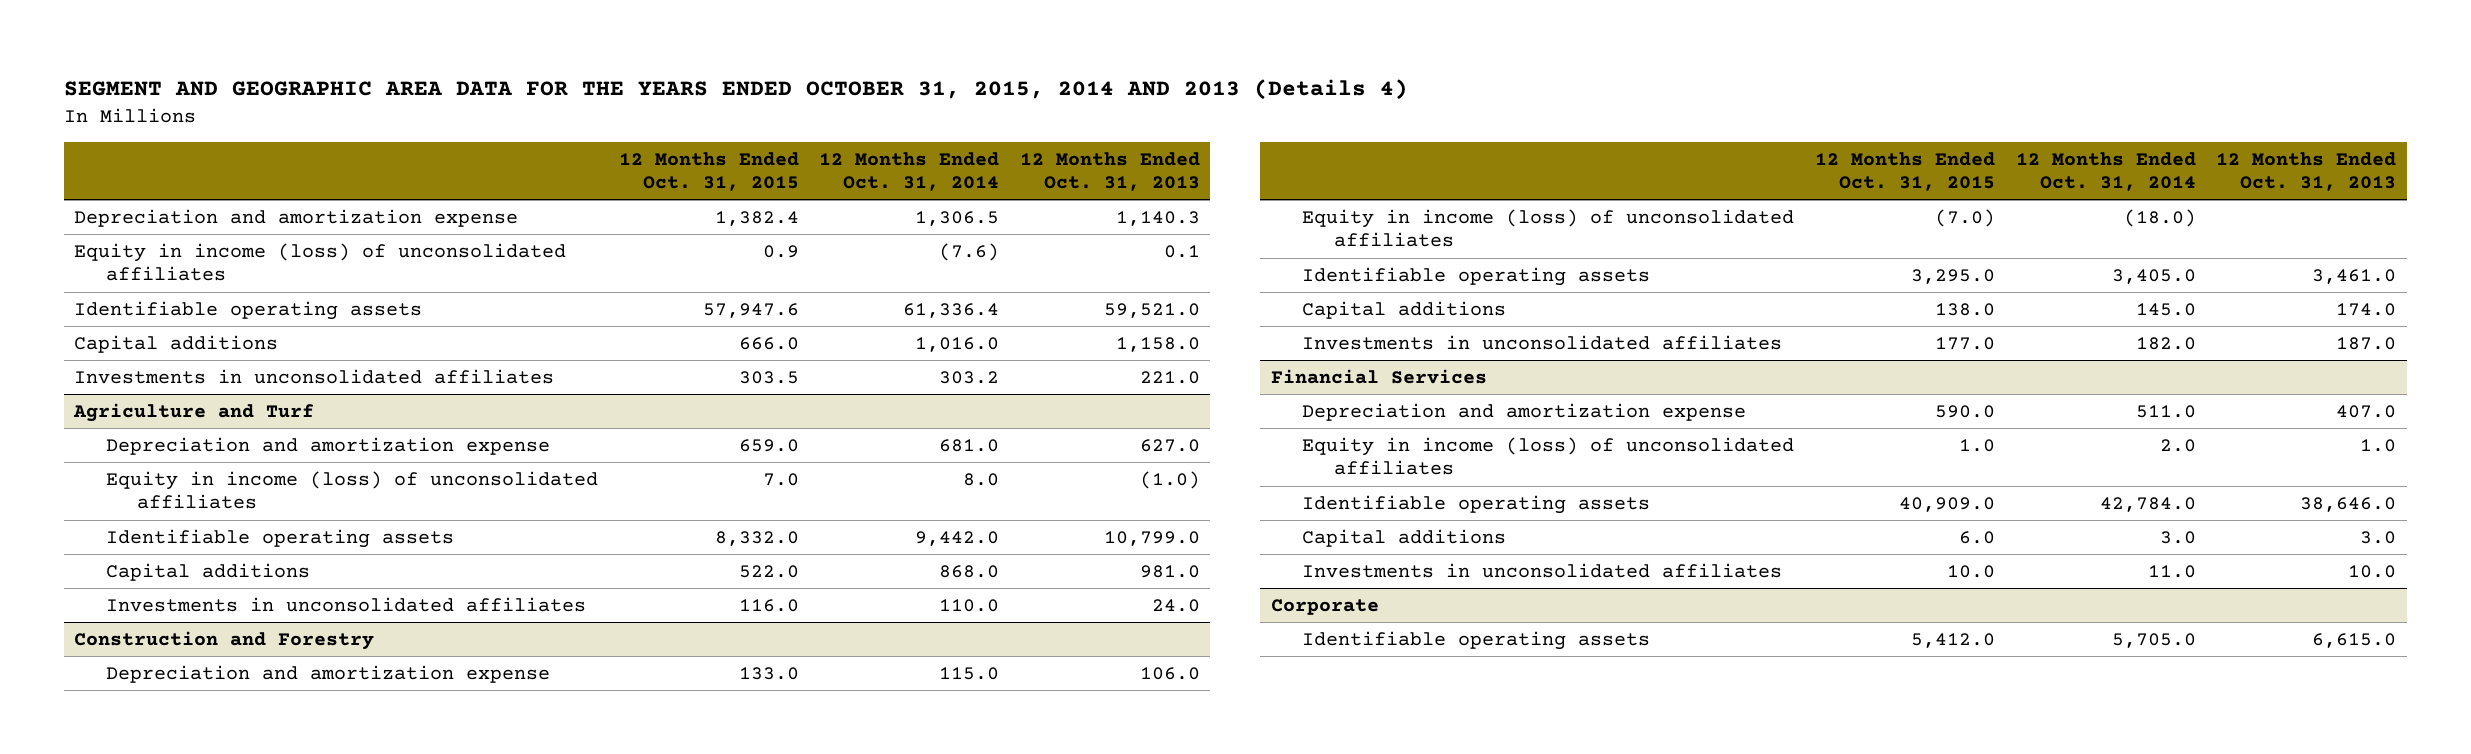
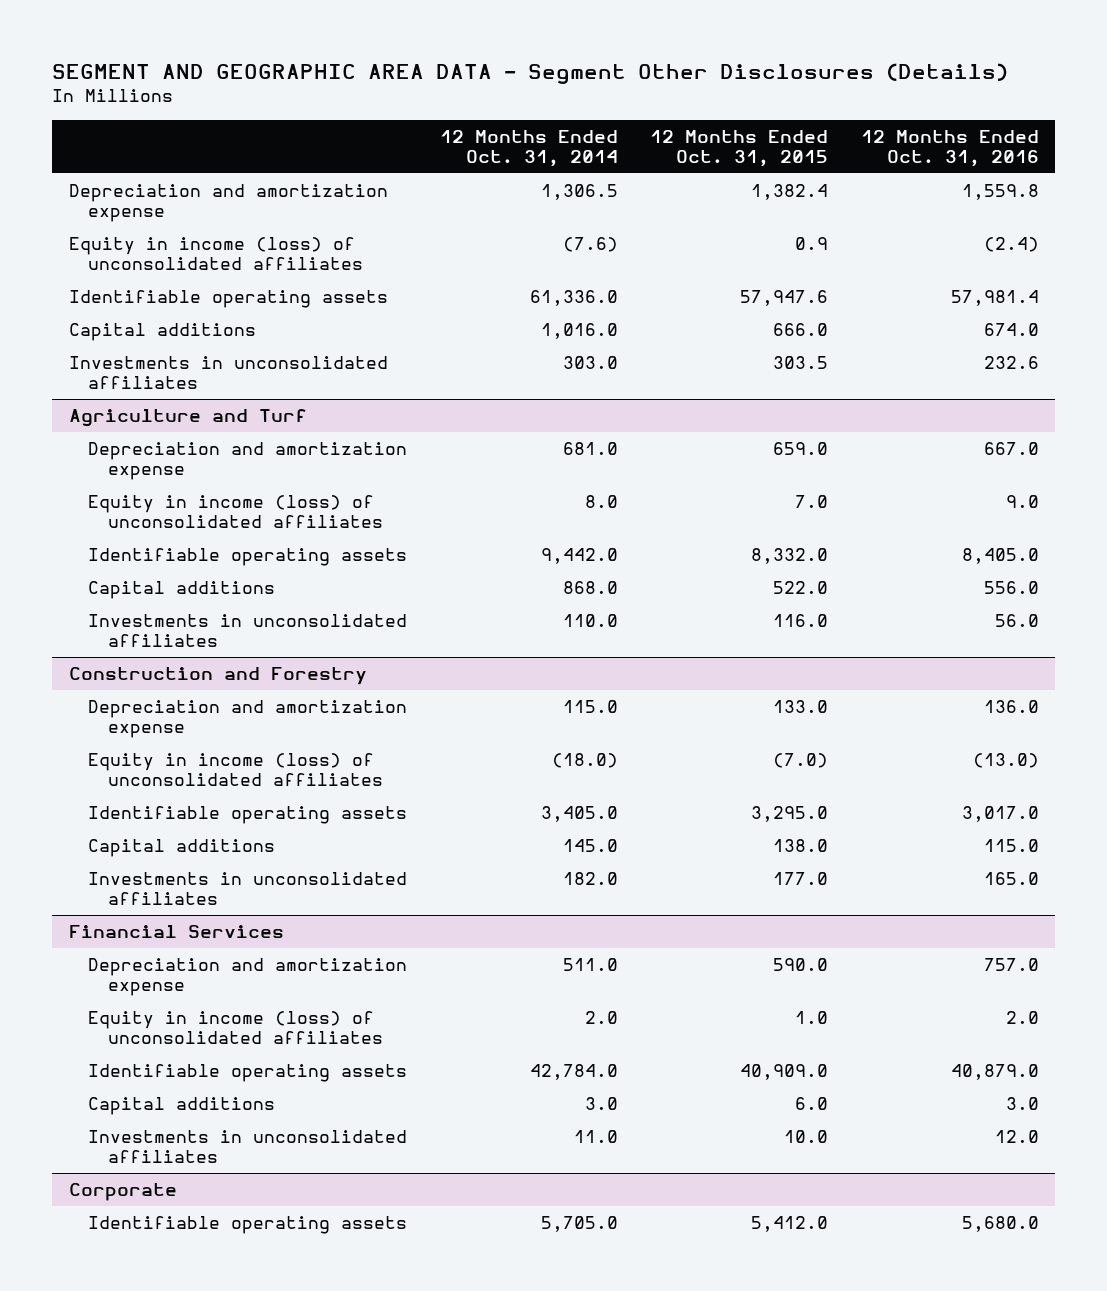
[63,78,1408,100] SEGMENT AND GEOGRAPHIC AREA DATA FOR THE YEARS ENDED OCTOBER 31, 2015, 2014 AND 2013 (Details 4) -> [52,63,1009,85] SEGMENT AND GEOGRAPHIC AREA DATA - Segment Other Disclosures (Details)
[1020,151,1201,192] 12 Months Ended Oct. 31, 2013 -> none
none -> [860,129,1039,167] 12 Months Ended Oct. 31, 2016
[903,302,1000,318] 61,336.4 -> [529,290,618,307] 61,336.0
[939,370,1000,384] 303.2 -> [562,356,618,370] 303.0

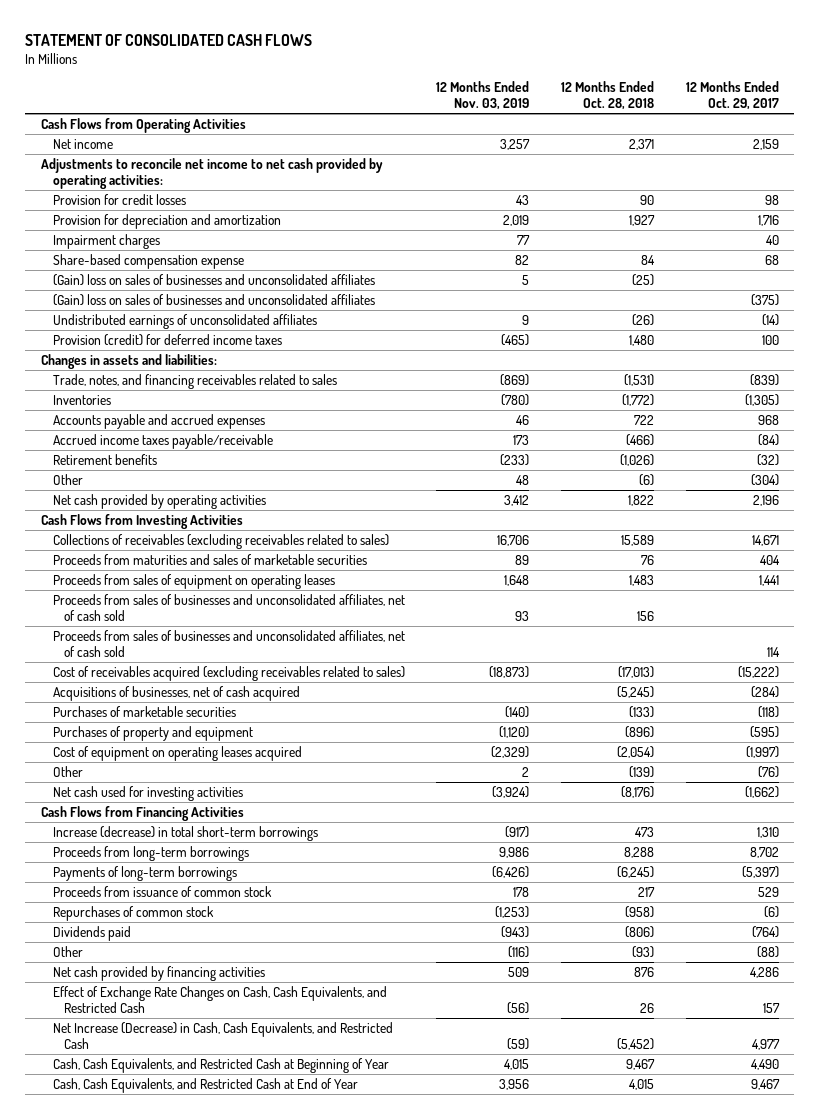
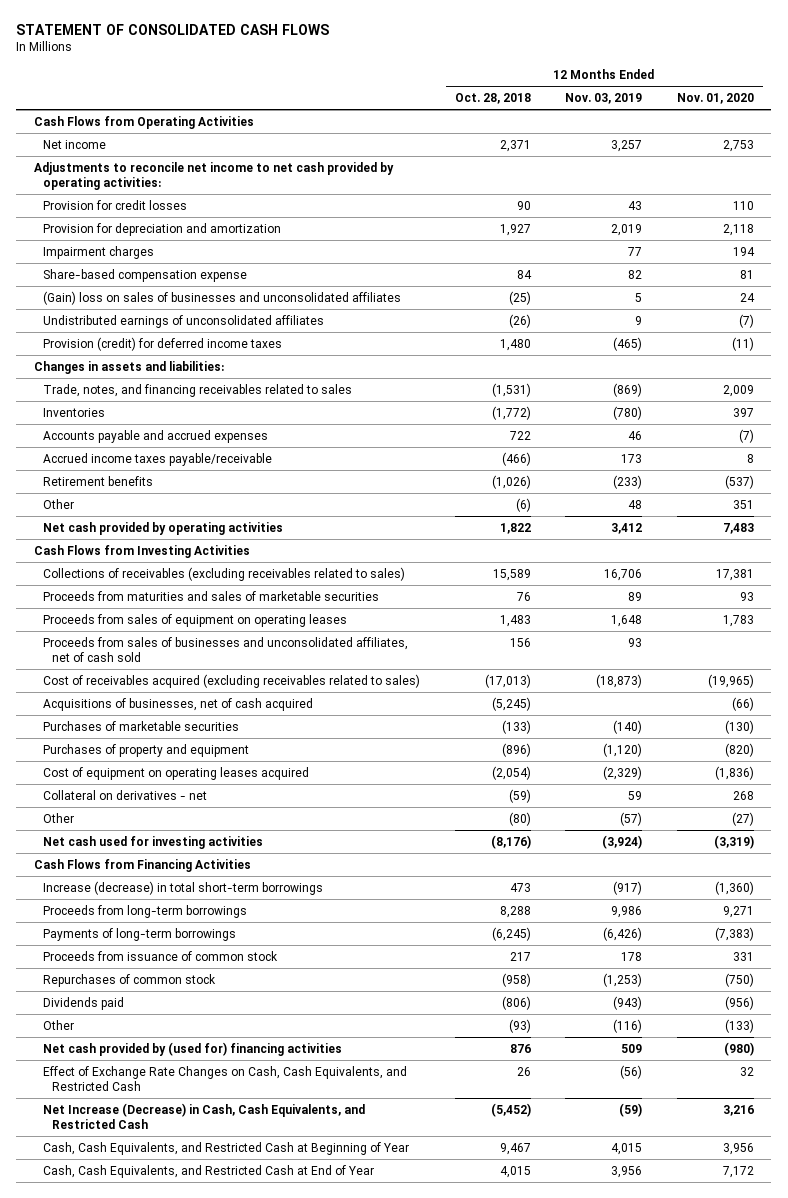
[685,80,779,111] 12 Months Ended Oct. 29, 2017 -> none
none -> [676,92,754,104] Nov. 01, 2020
[52,293,375,306] (Gain) loss on sales of businesses and unconsolidated affiliates -> none
[52,629,405,658] Proceeds from sales of businesses and unconsolidated affiliates, net of cash sold -> none
none -> [42,789,207,800] Collateral on derivatives - net
[522,766,530,777] 2 -> [620,811,643,826] (57)
[628,765,654,778] (139) -> [508,811,531,826] (80)
[52,965,265,981] Net cash provided by financing activities -> [42,1041,342,1056] Net cash provided by (used for) financing activities

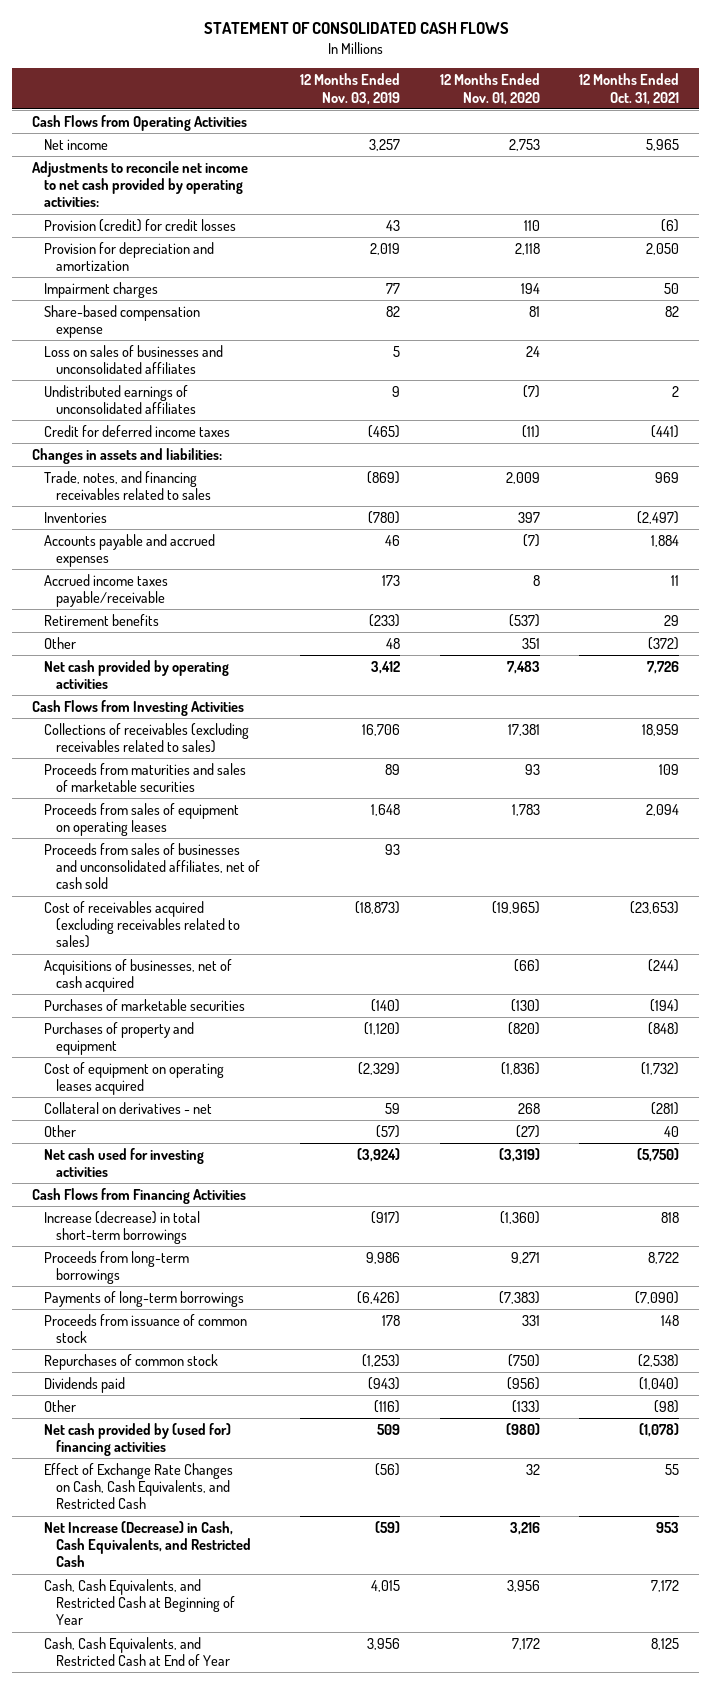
[454,92,531,104] Oct. 28, 2018 -> none
none -> [579,73,680,105] 12 Months Ended Oct. 31, 2021
[42,199,187,210] Provision for credit losses -> [43,218,236,232] Provision (credit) for credit losses
[42,290,401,305] (Gain) loss on sales of businesses and unconsolidated affiliates -> [43,344,223,375] Loss on sales of businesses and unconsolidated affiliates
[42,336,282,351] Provision (credit) for deferred income taxes -> [43,424,230,437] Credit for deferred income taxes

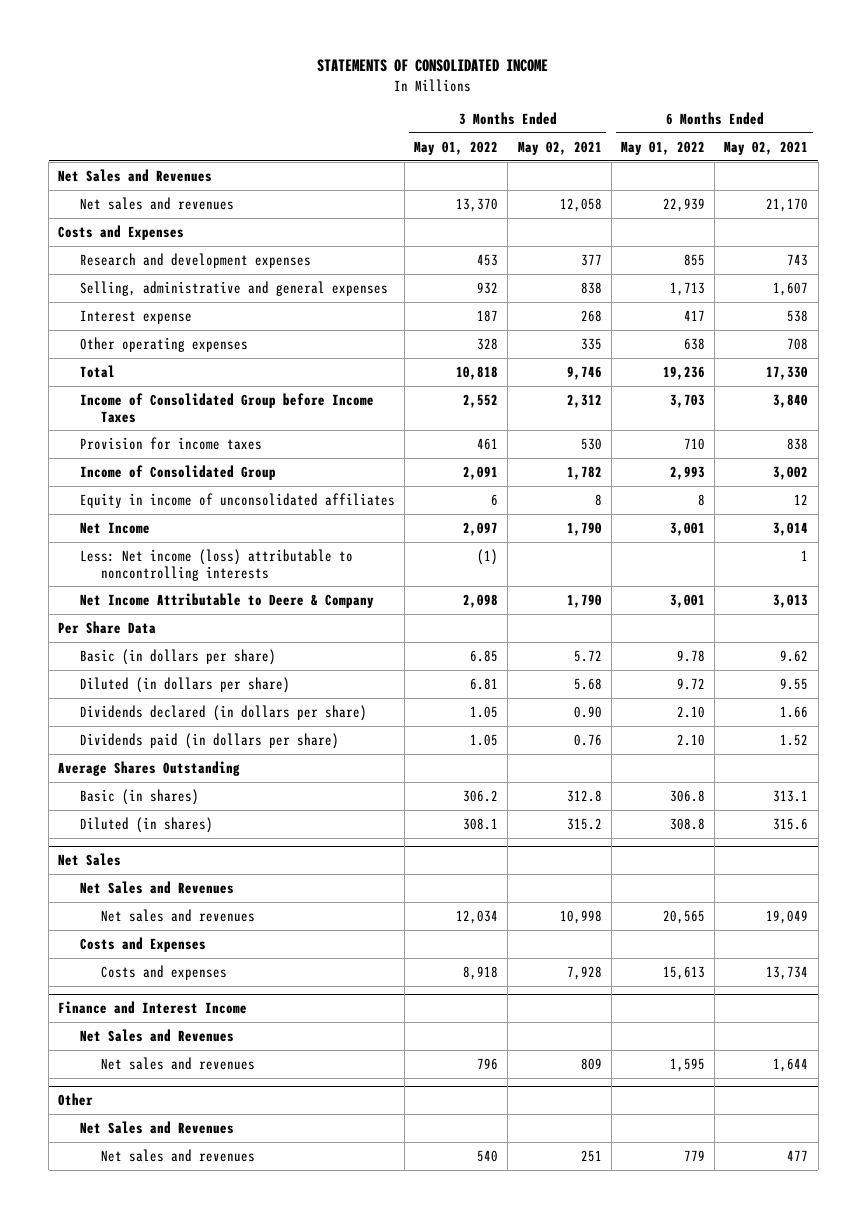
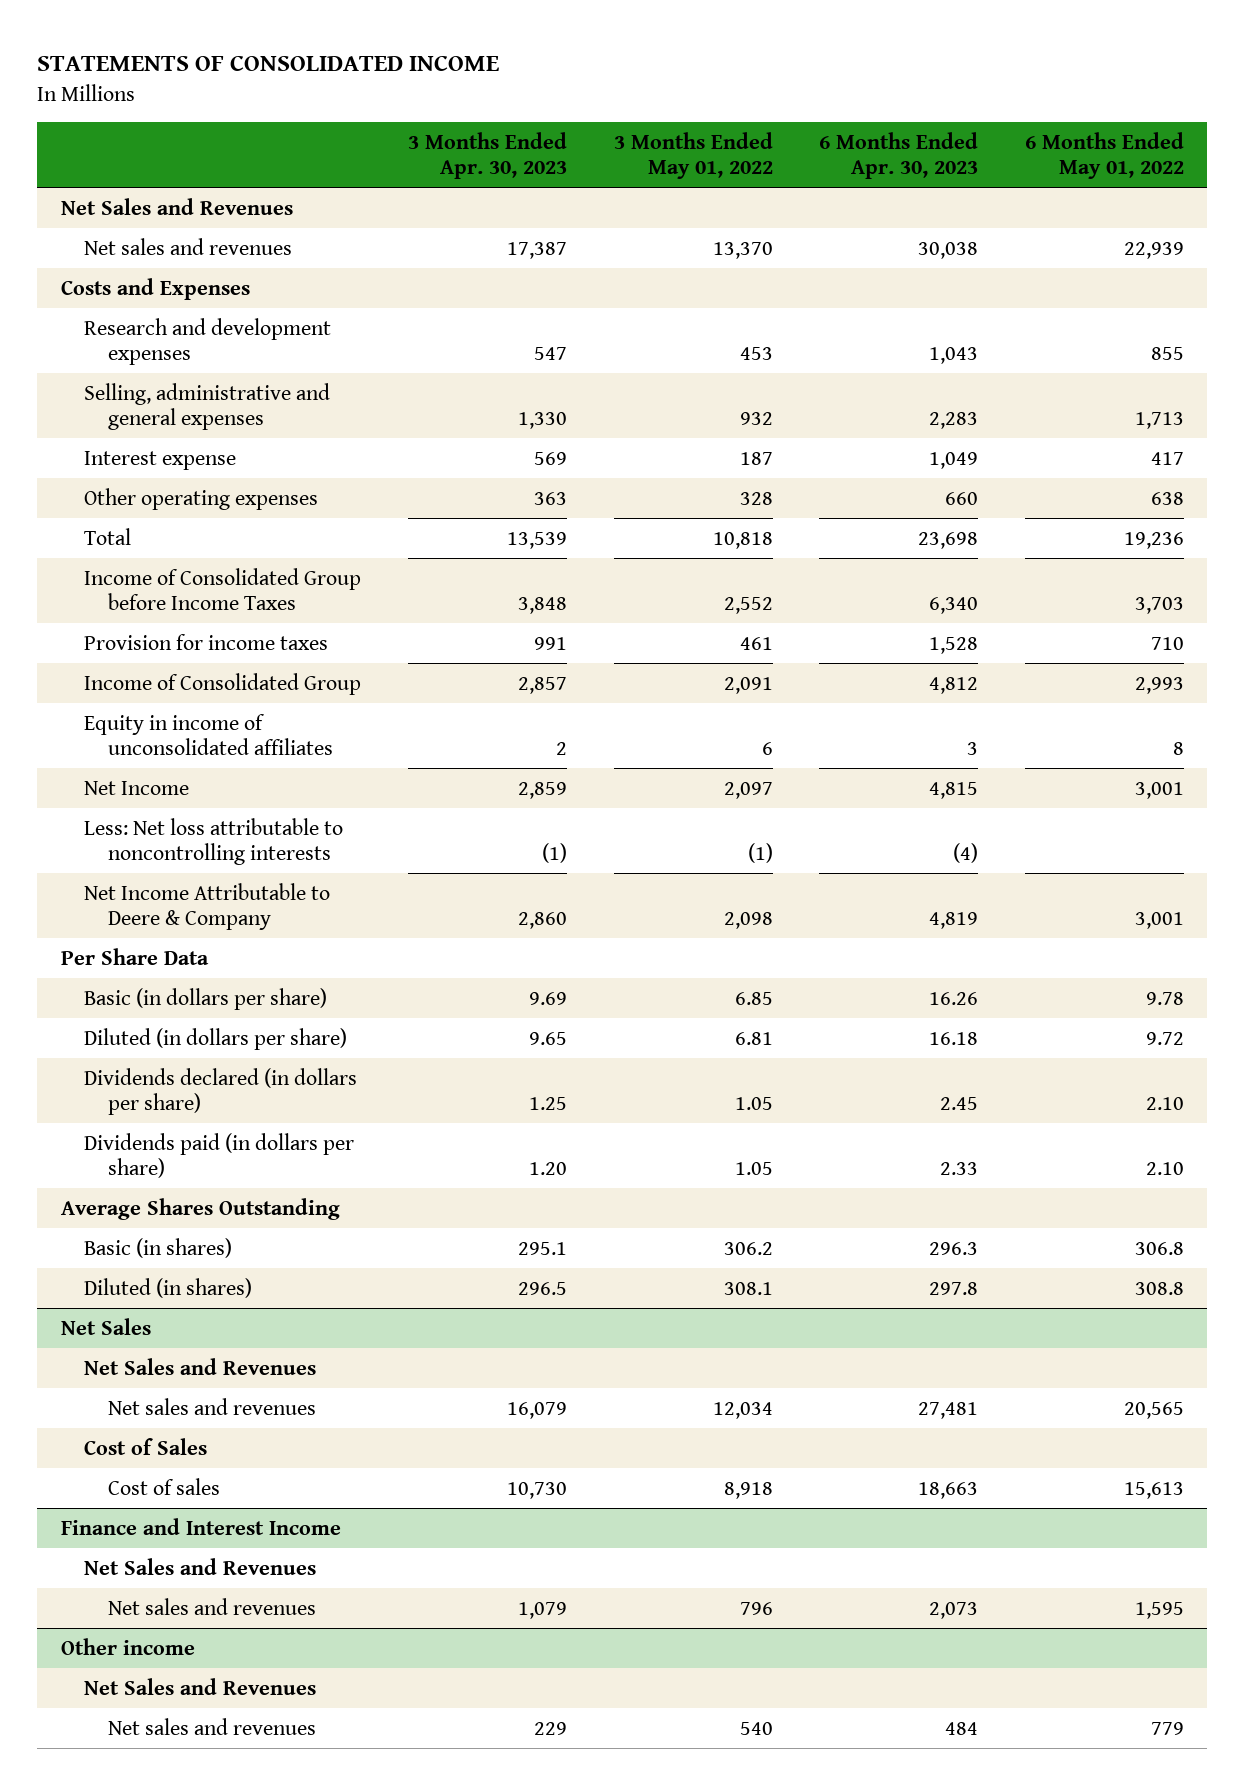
[517,140,602,155] May 02, 2021 -> none
[724,140,809,155] May 02, 2021 -> none
none -> [407,132,567,180] 3 Months Ended Apr. 30, 2023
none -> [819,132,979,180] 6 Months Ended Apr. 30, 2023
[79,548,353,581] Less: Net income (loss) attributable to noncontrolling interests -> [84,817,344,865] Less: Net loss attributable to noncontrolling interests
[79,936,206,952] Costs and Expenses -> [84,1437,208,1455] Cost of Sales
[101,964,228,980] Costs and expenses -> [107,1477,220,1495] Cost of sales
[58,1093,94,1107] Other -> [60,1637,195,1655] Other income

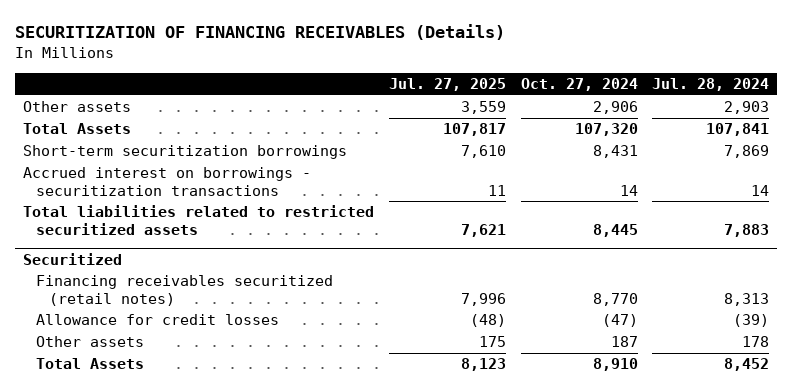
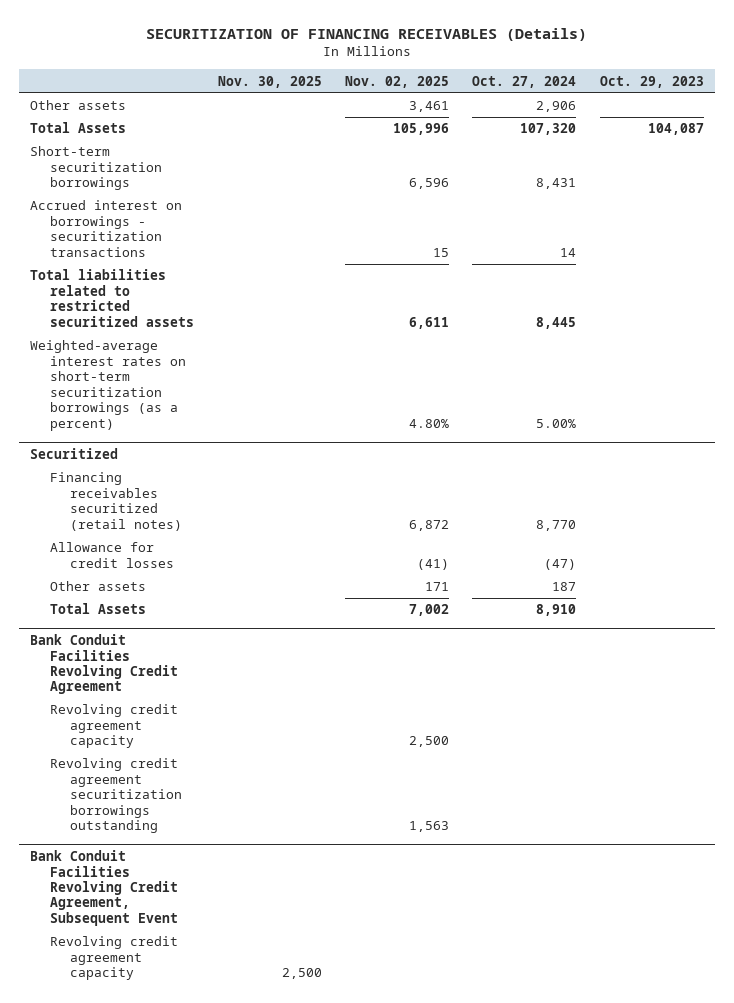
[388,78,506,92] Jul. 27, 2025 -> none
[652,78,770,92] Jul. 28, 2024 -> none
none -> [217,75,322,88] Nov. 30, 2025
none -> [345,75,450,88] Nov. 02, 2025
none -> [599,75,704,88] Oct. 29, 2023
none -> [30,340,187,431] Weighted-average interest rates on short-term securitization borrowings (as a percent)
none -> [30,634,179,695] Bank Conduit Facilities Revolving Credit Agreement
none -> [50,704,179,749] Revolving credit agreement capacity
none -> [50,758,183,834] Revolving credit agreement securitization borrowings outstanding
none -> [30,850,179,926] Bank Conduit Facilities Revolving Credit Agreement, Subsequent Event
none -> [50,936,179,981] Revolving credit agreement capacity

